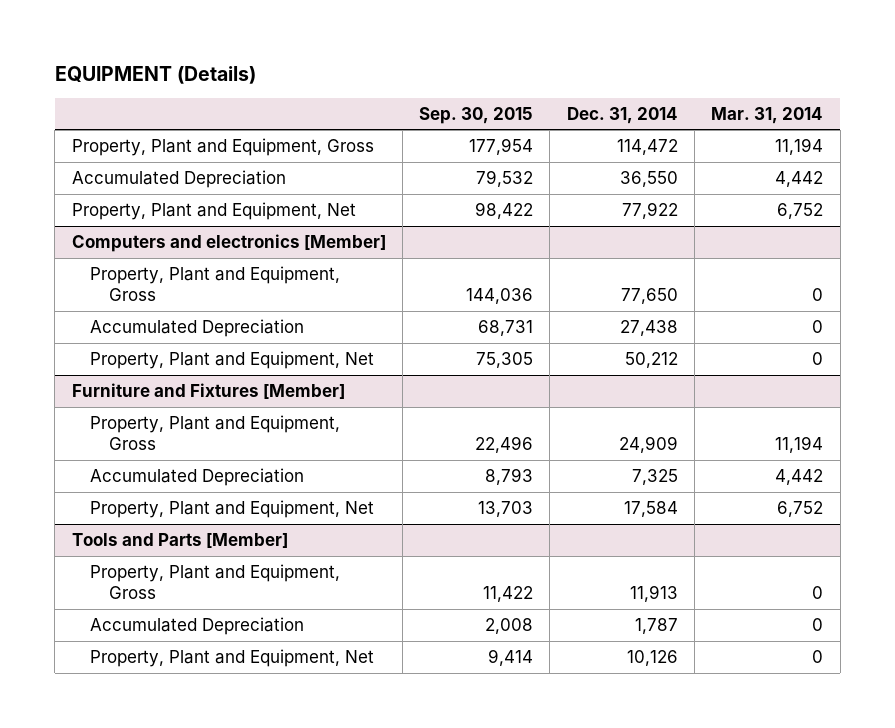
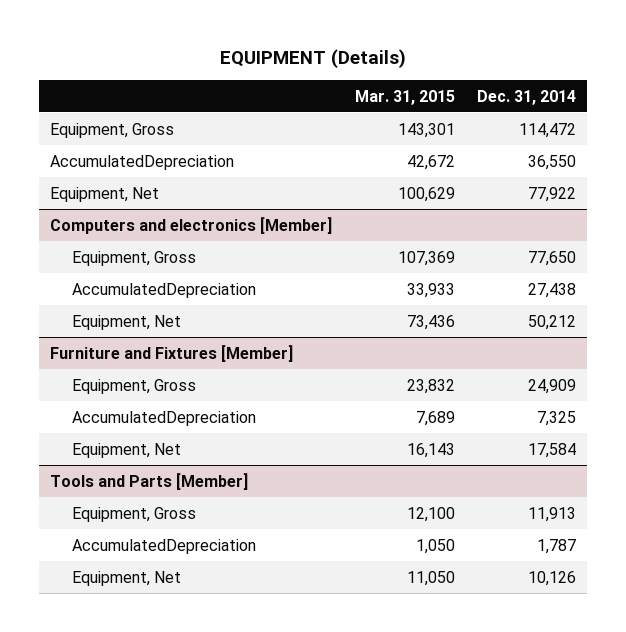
[419,106,534,124] Sep. 30, 2015 -> none
[711,106,824,124] Mar. 31, 2014 -> none
none -> [354,89,455,105] Mar. 31, 2015
[71,137,374,156] Property, Plant and Equipment, Gross -> [50,122,175,138] Equipment, Gross
[71,169,286,188] Accumulated Depreciation -> [50,154,235,170] AccumulatedDepreciation
[71,201,356,220] Property, Plant and Equipment, Net -> [50,186,160,202] Equipment, Net
[90,265,341,302] Property, Plant and Equipment, Gross -> [71,250,196,266] Equipment, Gross
[90,318,305,337] Accumulated Depreciation -> [71,282,256,298] AccumulatedDepreciation
[90,350,375,369] Property, Plant and Equipment, Net -> [71,314,181,330] Equipment, Net
[90,414,341,451] Property, Plant and Equipment, Gross -> [71,378,196,394] Equipment, Gross
[90,467,305,486] Accumulated Depreciation -> [71,410,256,426] AccumulatedDepreciation
[90,499,375,518] Property, Plant and Equipment, Net -> [71,442,181,458] Equipment, Net
[90,563,341,600] Property, Plant and Equipment, Gross -> [71,506,196,522] Equipment, Gross
[90,616,305,635] Accumulated Depreciation -> [71,538,256,554] AccumulatedDepreciation
[90,648,375,667] Property, Plant and Equipment, Net -> [71,570,181,586] Equipment, Net

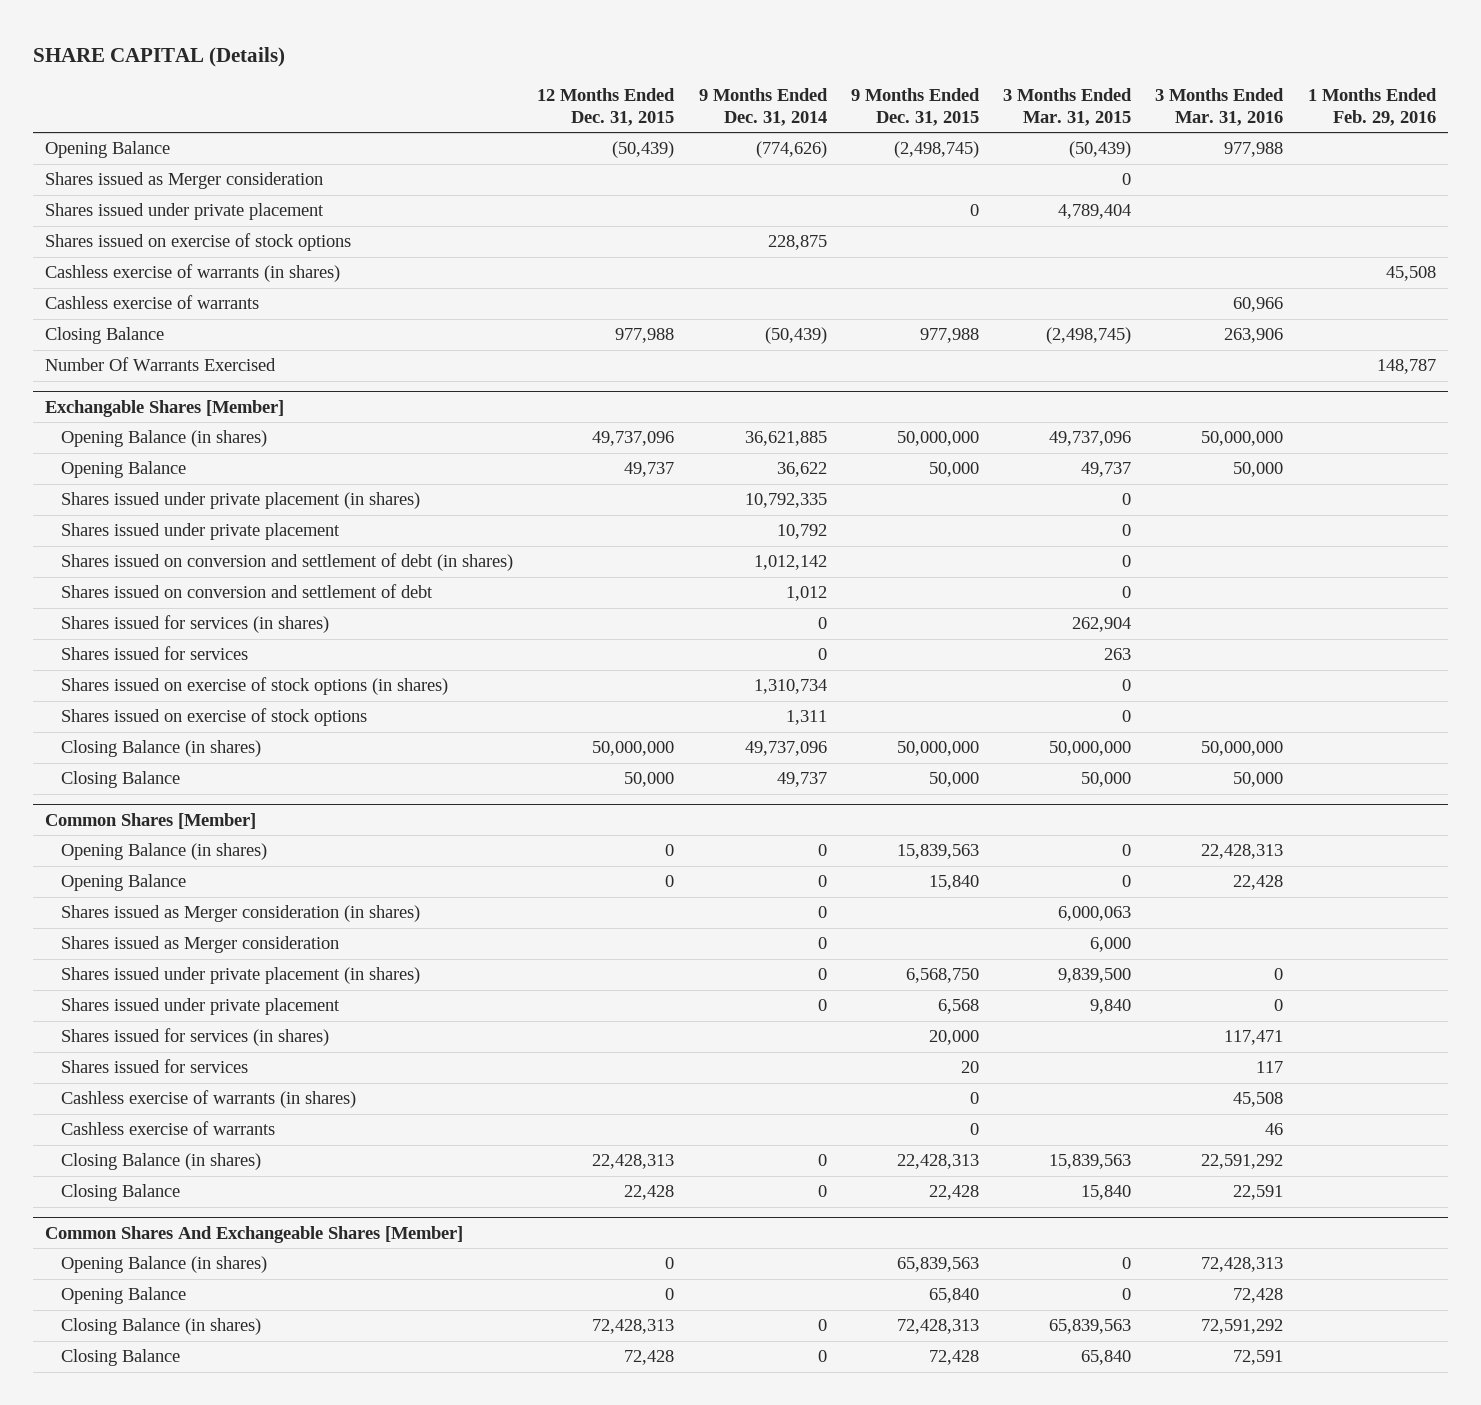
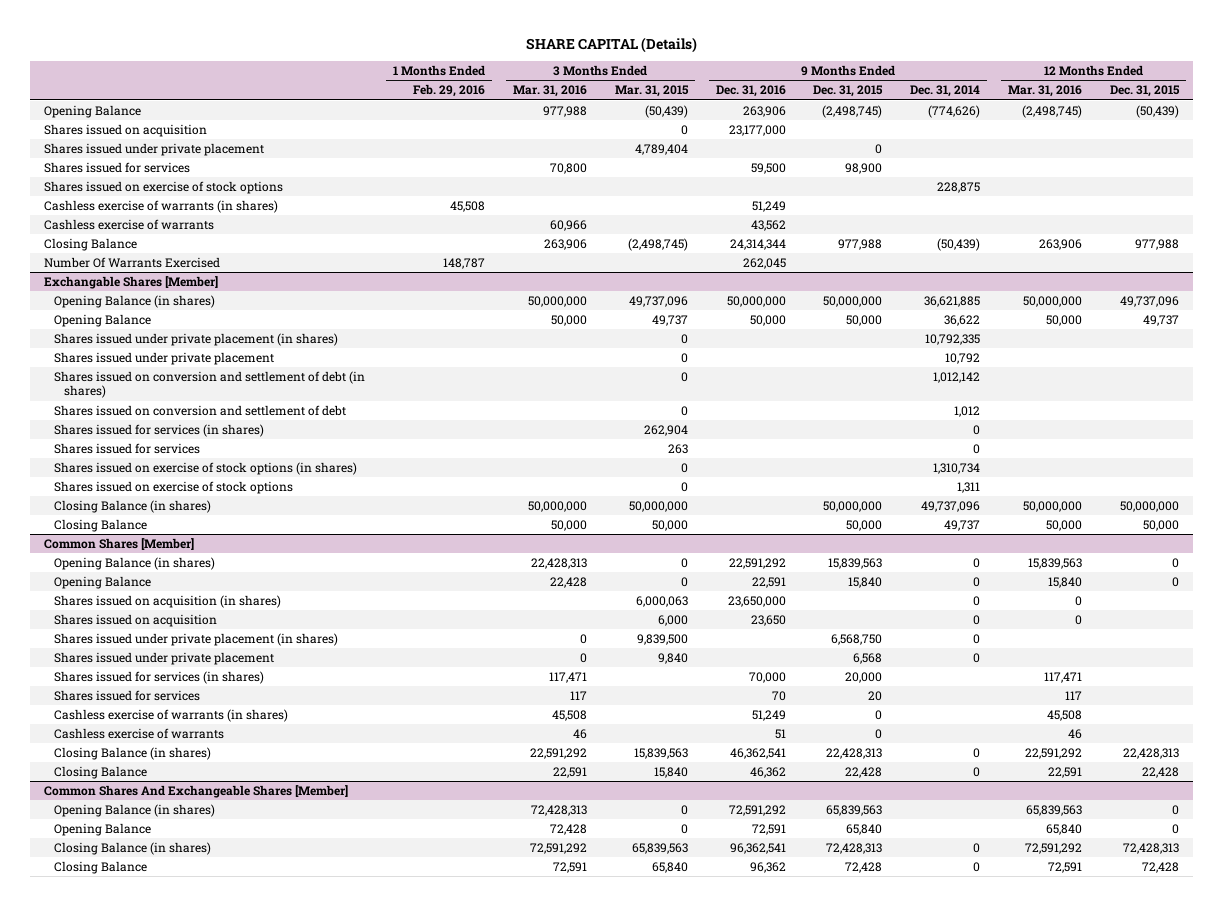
none -> [715,85,786,98] Dec. 31, 2016
none -> [1008,85,1083,98] Mar. 31, 2016
[45,172,324,190] Shares issued as Merger consideration -> [44,123,208,137] Shares issued on acquisition
none -> [44,161,191,173] Shares issued for services
[61,905,421,923] Shares issued as Merger consideration (in shares) -> [53,594,281,608] Shares issued on acquisition (in shares)
[61,936,340,954] Shares issued as Merger consideration -> [53,613,217,627] Shares issued on acquisition

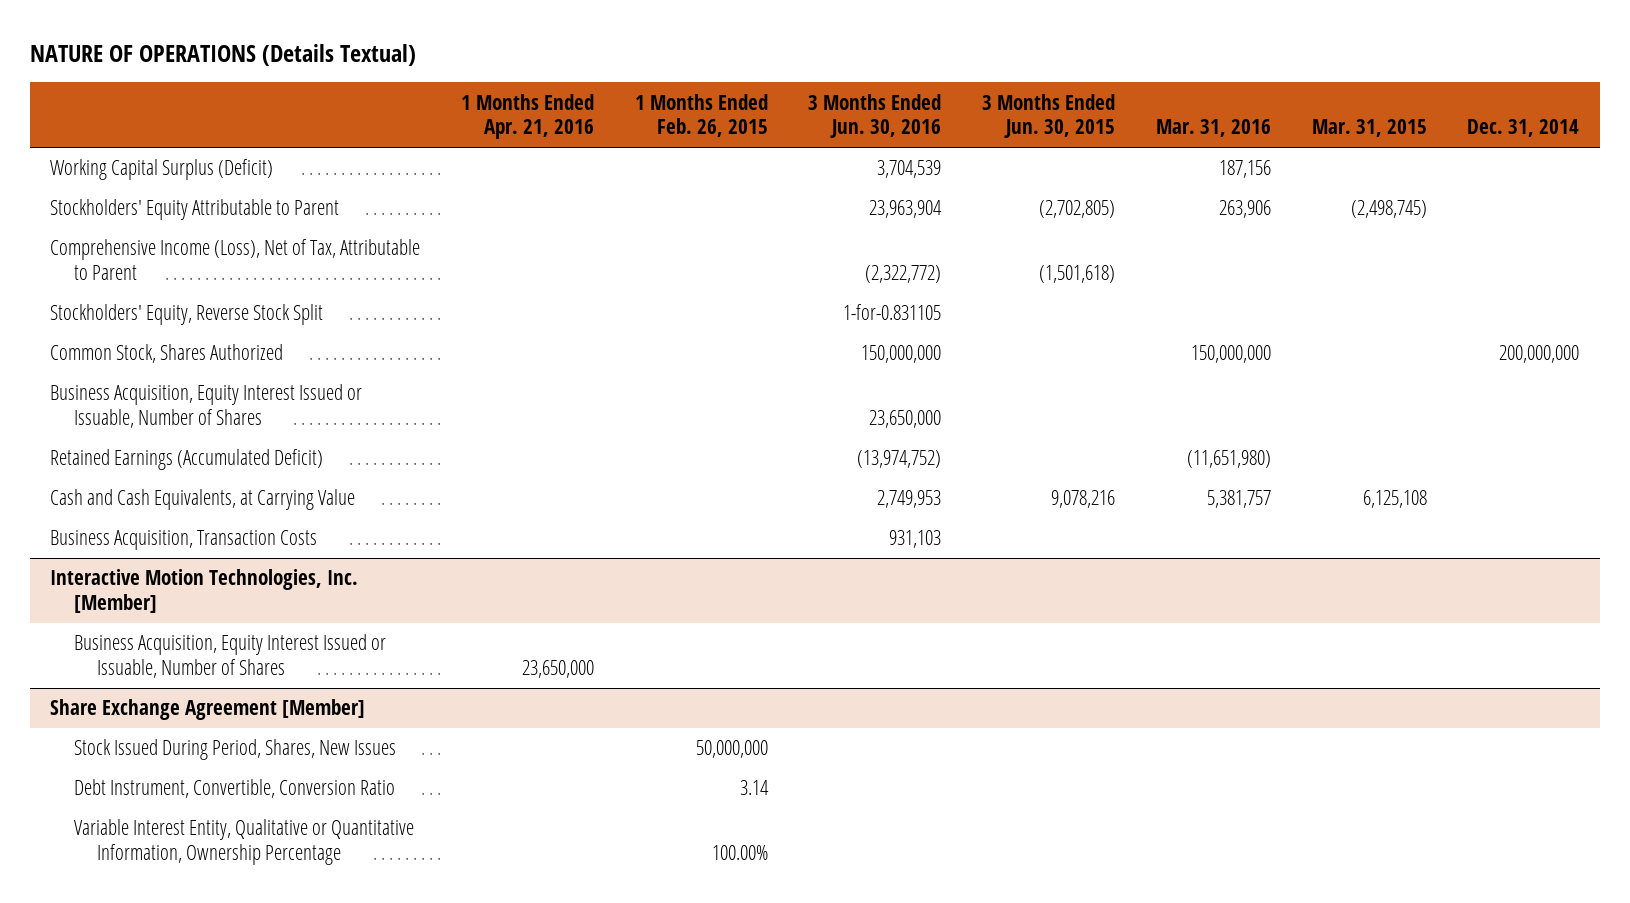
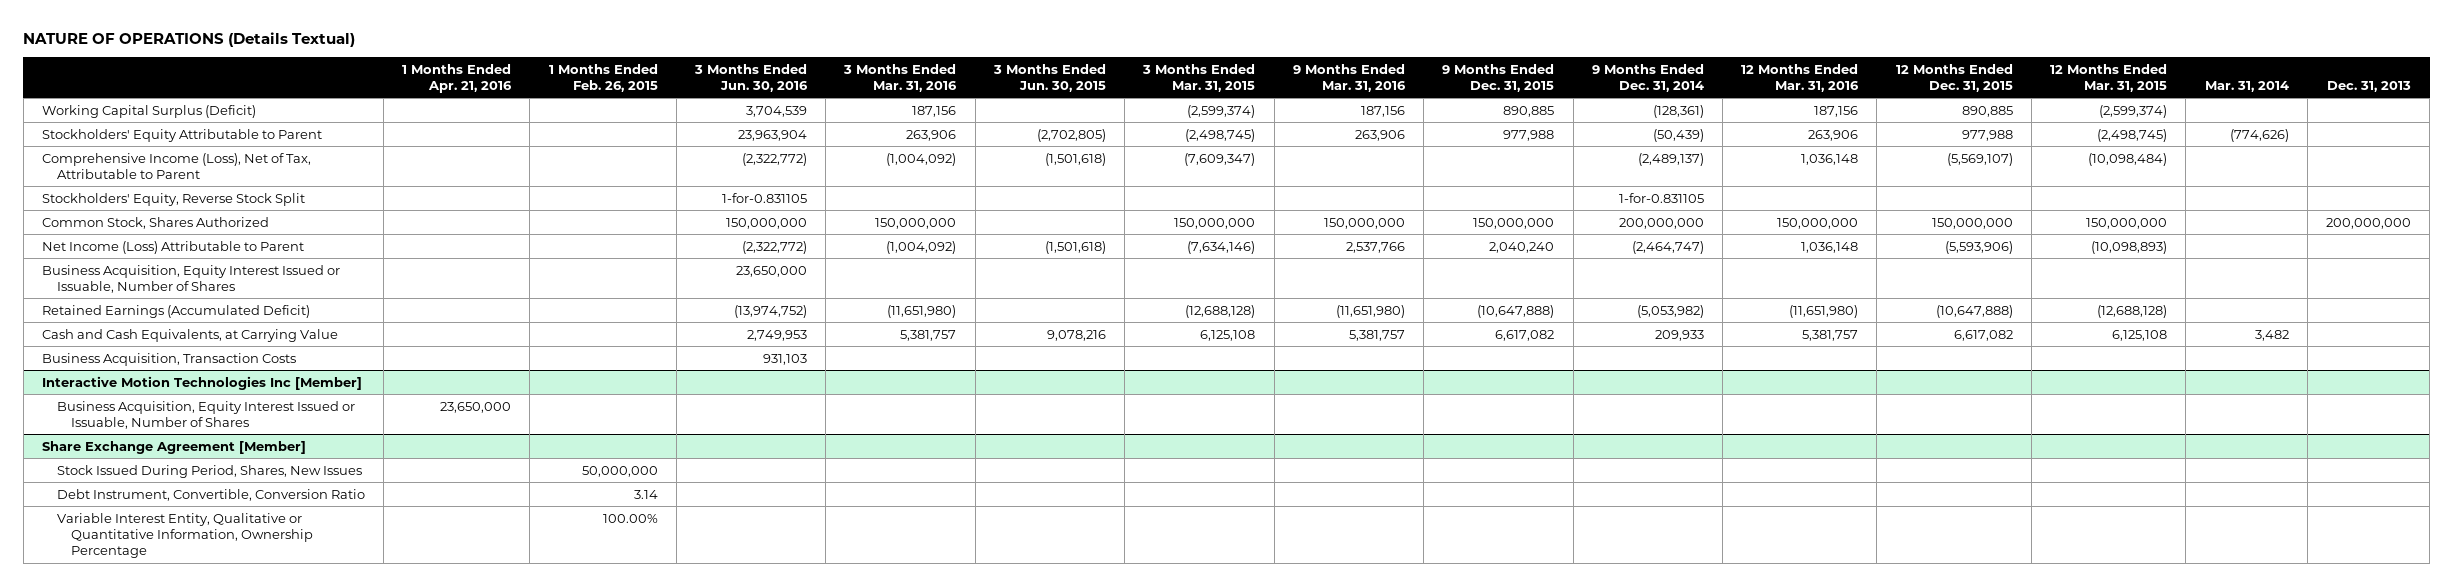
[1155,119,1271,138] Mar. 31, 2016 -> none
[1311,119,1427,138] Mar. 31, 2015 -> none
[1467,119,1580,138] Dec. 31, 2014 -> none
none -> [843,63,958,92] 3 Months Ended Mar. 31, 2016
none -> [1142,63,1256,92] 3 Months Ended Mar. 31, 2015
none -> [1292,63,1406,92] 9 Months Ended Mar. 31, 2016
none -> [1442,63,1555,92] 9 Months Ended Dec. 31, 2015
none -> [1591,63,1704,92] 9 Months Ended Dec. 31, 2014
none -> [1741,63,1860,92] 12 Months Ended Mar. 31, 2016
none -> [1895,63,2013,92] 12 Months Ended Dec. 31, 2015
none -> [2050,63,2168,92] 12 Months Ended Mar. 31, 2015
none -> [2204,80,2289,92] Mar. 31, 2014
none -> [2327,80,2412,92] Dec. 31, 2013
none -> [42,240,305,254] Net Income (Loss) Attributable to Parent
[50,569,359,613] Interactive Motion Technologies, Inc. [Member] -> [42,375,363,390] Interactive Motion Technologies Inc [Member]

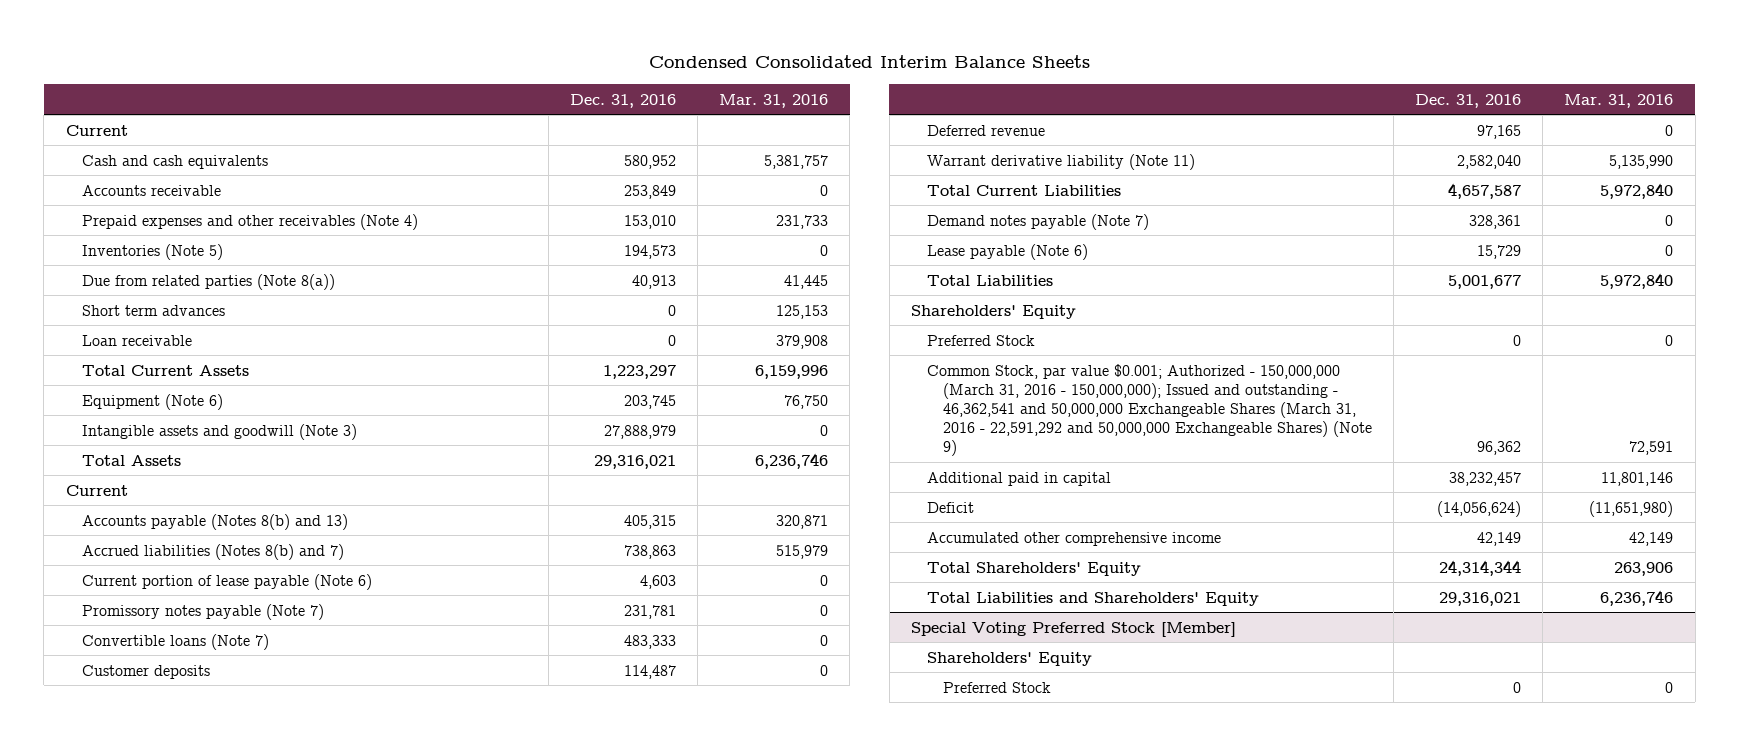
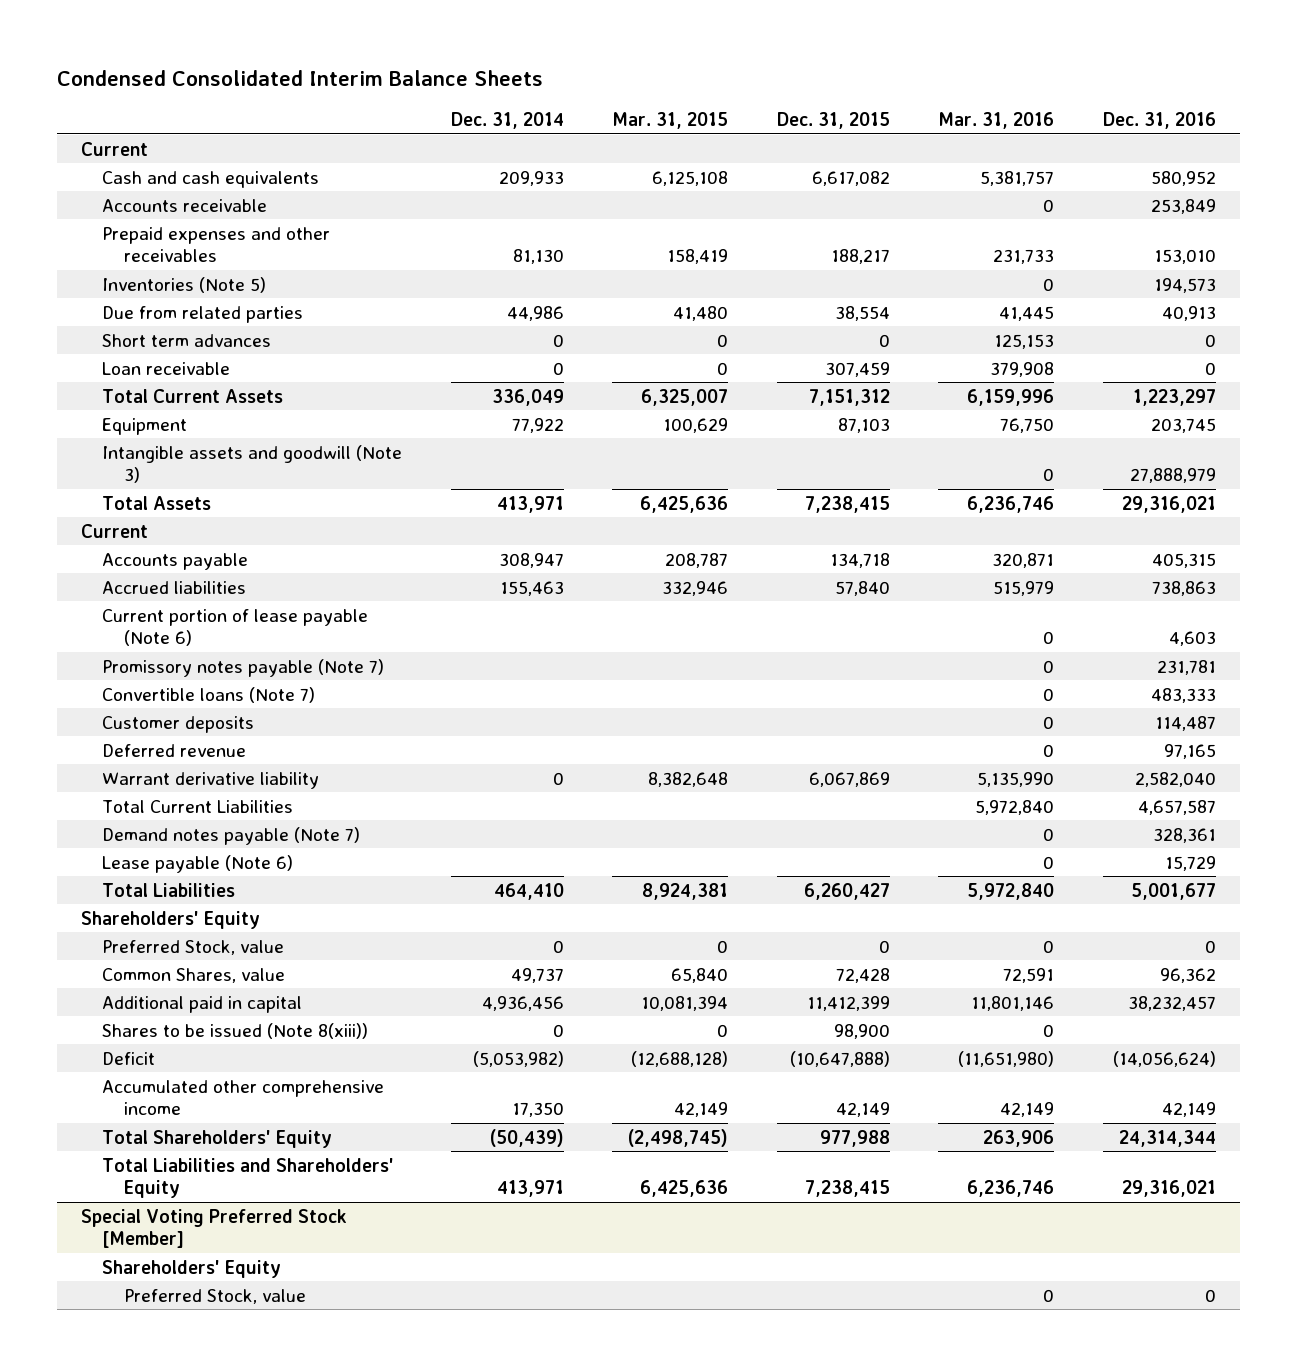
none -> [450,111,564,129] Dec. 31, 2014
none -> [612,111,729,129] Mar. 31, 2015
none -> [776,111,890,129] Dec. 31, 2015
[81,213,418,230] Prepaid expenses and other receivables (Note 4) -> [102,226,331,262] Prepaid expenses and other receivables
[81,273,335,290] Due from related parties (Note 8(a)) -> [102,305,304,323] Due from related parties
[81,393,223,410] Equipment (Note 6) -> [102,417,188,435] Equipment
[81,513,348,530] Accounts payable (Notes 8(b) and 13) -> [102,552,249,570] Accounts payable
[81,543,344,560] Accrued liabilities (Notes 8(b) and 7) -> [102,580,247,594] Accrued liabilities
[926,153,1195,170] Warrant derivative liability (Note 11) -> [102,771,320,789] Warrant derivative liability
[926,334,1035,346] Preferred Stock -> [102,939,285,955] Preferred Stock, value
[926,363,1372,457] Common Stock, par value $0.001; Authorized - 150,000,000 (March 31, 2016 - 150,000,000); Issued and outstanding - 46,362,541 and 50,000,000 Exchangeable Shares (March 31, 2016 - 22,591,292 and 50,000,000 Exchangeable Shares) (Note 9) -> [102,967,286,983] Common Shares, value
none -> [102,1022,369,1039] Shares to be issued (Note 8(xiii))
[942,681,1051,693] Preferred Stock -> [123,1288,306,1304] Preferred Stock, value

